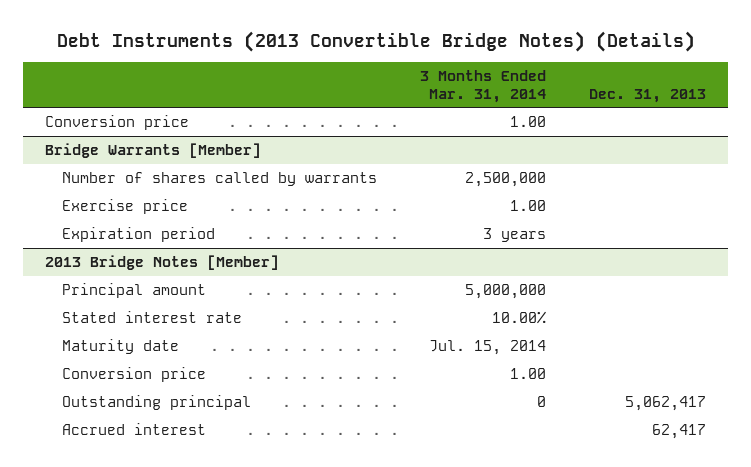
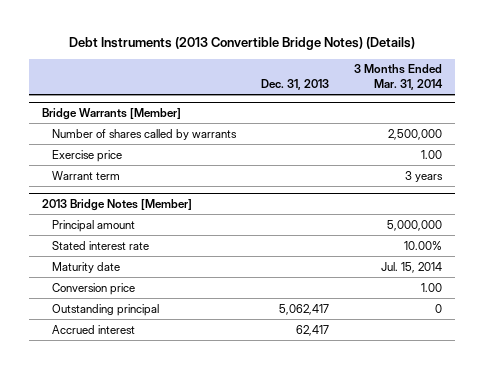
[44,115,189,131] Conversion price -> none
[62,227,216,243] Expiration period -> [51,170,120,180] Warrant term

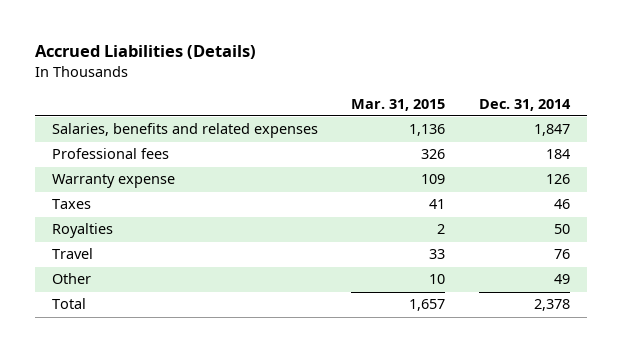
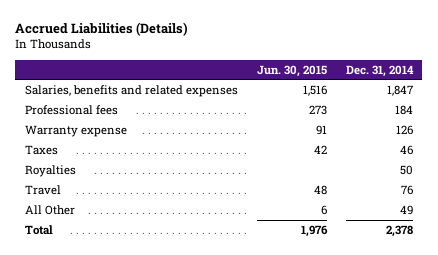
[351,98,446,111] Mar. 31, 2015 -> none
none -> [256,64,327,77] Jun. 30, 2015
[51,273,91,285] Other -> [24,204,75,215] All Other

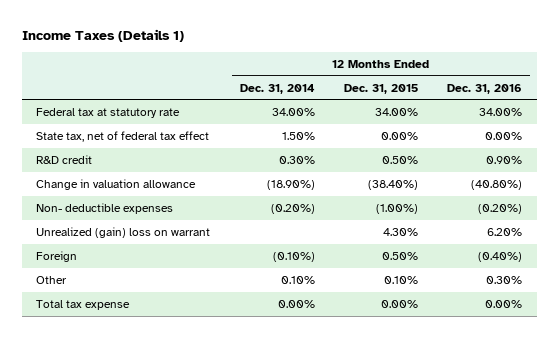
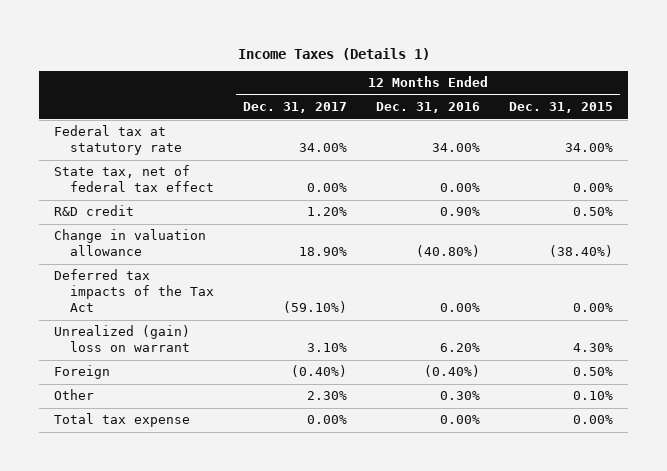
[239,83,315,94] Dec. 31, 2014 -> none
none -> [243,102,348,114] Dec. 31, 2017
[36,202,174,214] Non- deductible expenses -> none
none -> [53,269,215,313] Deferred tax impacts of the Tax Act

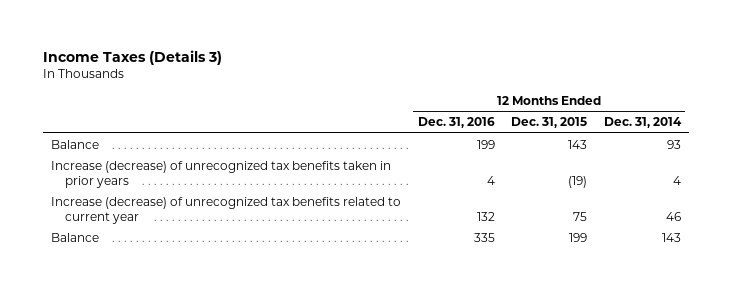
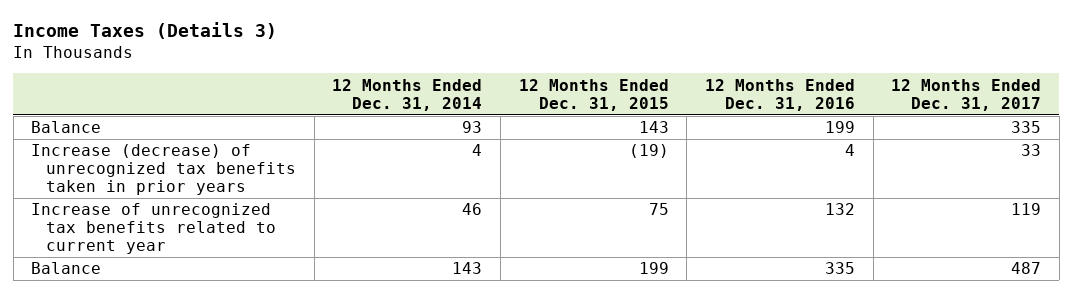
none -> [891,78,1042,111] 12 Months Ended Dec. 31, 2017
[50,196,401,224] Increase (decrease) of unrecognized tax benefits related to current year -> [31,203,277,254] Increase of unrecognized tax benefits related to current year

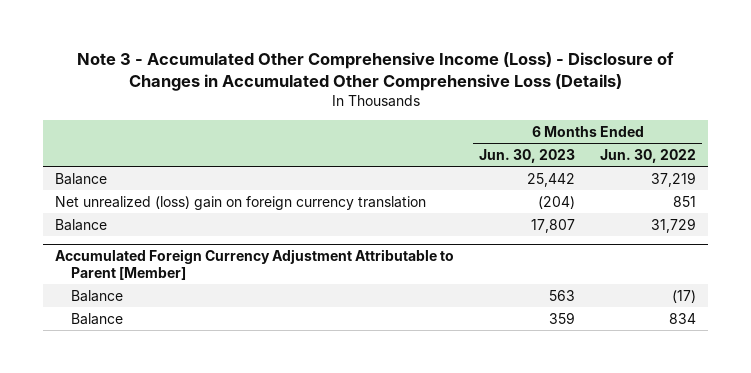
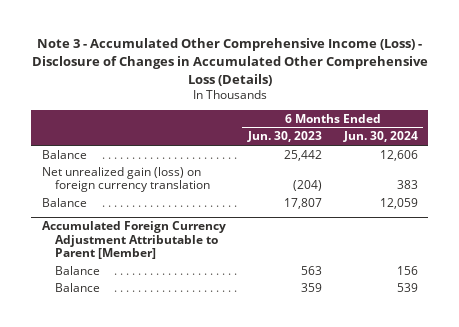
[600,148,697,163] Jun. 30, 2022 -> none
none -> [342,131,418,143] Jun. 30, 2024
[55,195,427,210] Net unrealized (loss) gain on foreign currency translation -> [41,166,210,193] Net unrealized gain (loss) on foreign currency translation

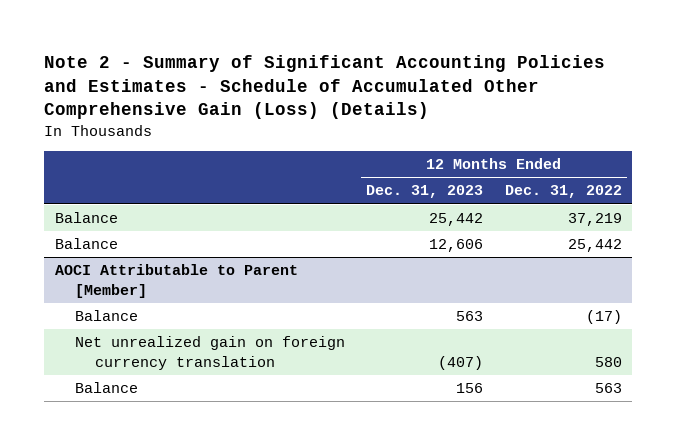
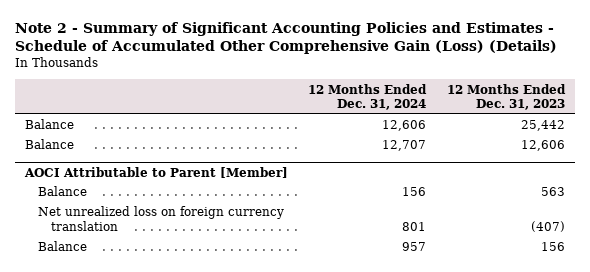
[504,185,622,199] Dec. 31, 2022 -> none
none -> [308,83,428,111] 12 Months Ended Dec. 31, 2024
[75,336,346,370] Net unrealized gain on foreign currency translation -> [38,206,285,231] Net unrealized loss on foreign currency translation

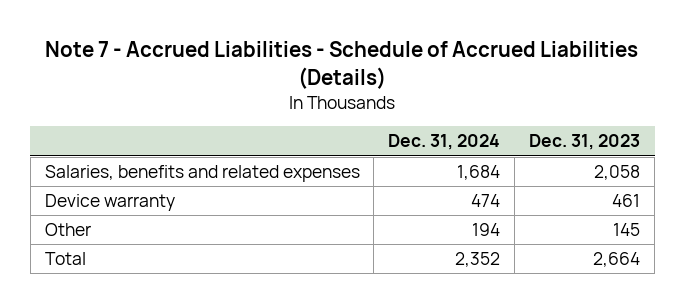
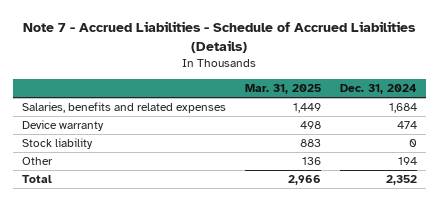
[529,134,641,151] Dec. 31, 2023 -> none
none -> [244,84,321,95] Mar. 31, 2025
none -> [22,138,94,150] Stock liability

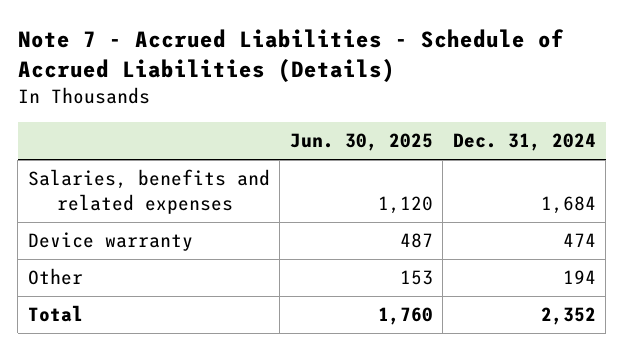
[244,84,321,95] Mar. 31, 2025 -> none
none -> [289,133,433,152] Jun. 30, 2025
[22,138,94,150] Stock liability -> none

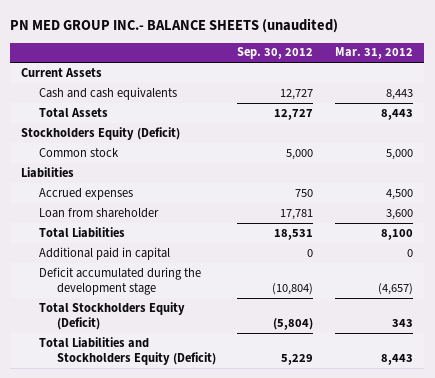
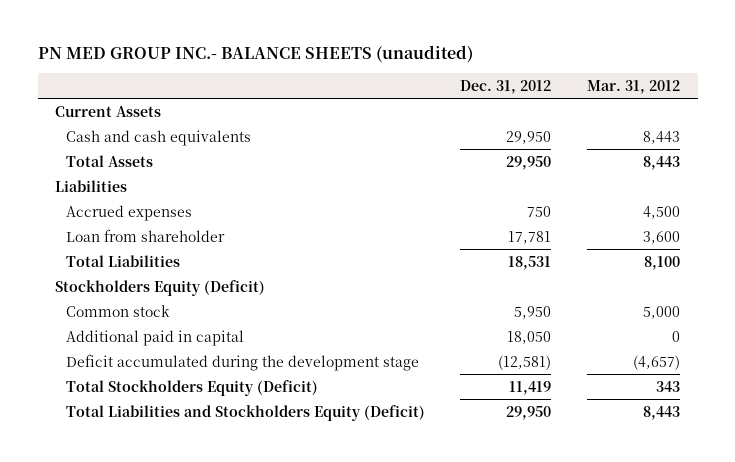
[237,47,314,60] Sep. 30, 2012 -> none
none -> [460,79,552,94] Dec. 31, 2012
[21,126,181,140] Stockholders Equity (Deficit) -> [55,279,266,296] Stockholders Equity (Deficit)
[38,147,119,157] Common stock -> [65,304,170,317] Common stock

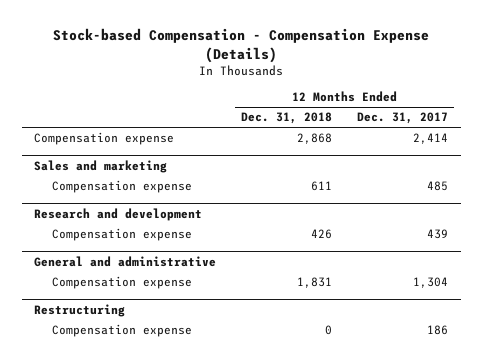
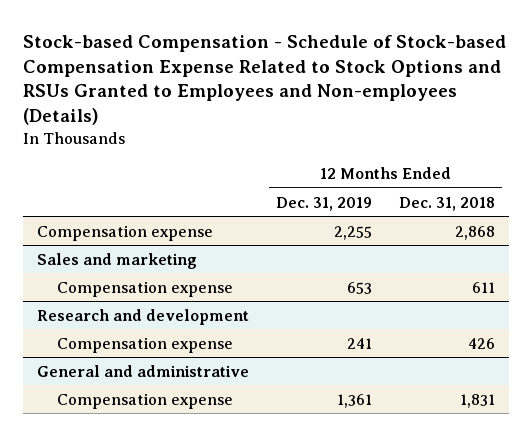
[53,28,430,63] Stock-based Compensation - Compensation Expense (Details) -> [23,35,507,126] Stock-based Compensation - Schedule of Stock-based Compensation Expense Related to Stock Options and RSUs Granted to Employees and Non-employees (Details)
[357,112,449,125] Dec. 31, 2017 -> none
none -> [276,196,373,211] Dec. 31, 2019
[34,303,126,317] Restructuring -> none
[51,324,192,338] Compensation expense -> none

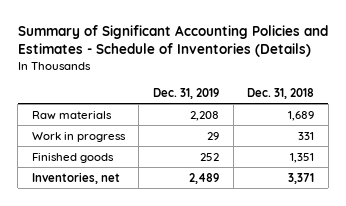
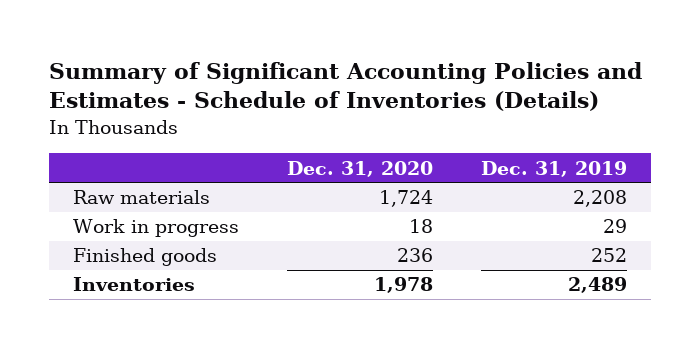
[247,87,315,99] Dec. 31, 2018 -> none
none -> [287,160,434,177] Dec. 31, 2020
[31,171,120,184] Inventories, net -> [73,277,196,292] Inventories

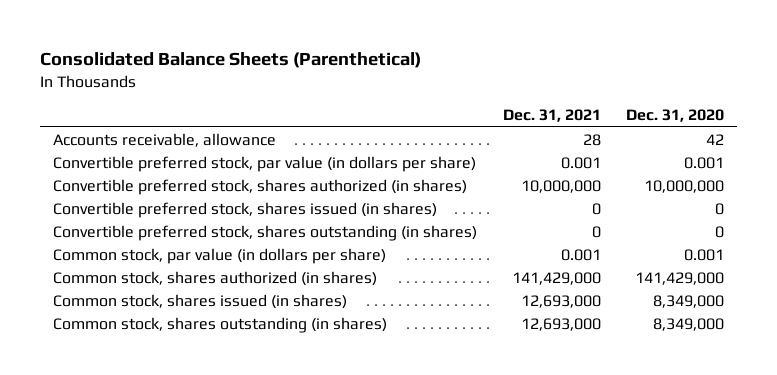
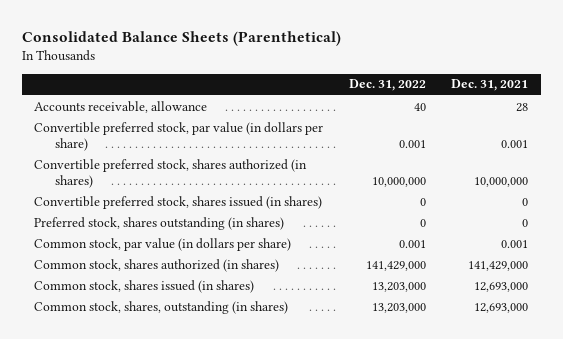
[626,109,725,123] Dec. 31, 2020 -> none
none -> [348,79,426,92] Dec. 31, 2022
[53,225,478,242] Convertible preferred stock, shares outstanding (in shares) -> [34,216,285,230] Preferred stock, shares outstanding (in shares)
[53,317,388,334] Common stock, shares outstanding (in shares) -> [34,300,289,314] Common stock, shares, outstanding (in shares)

